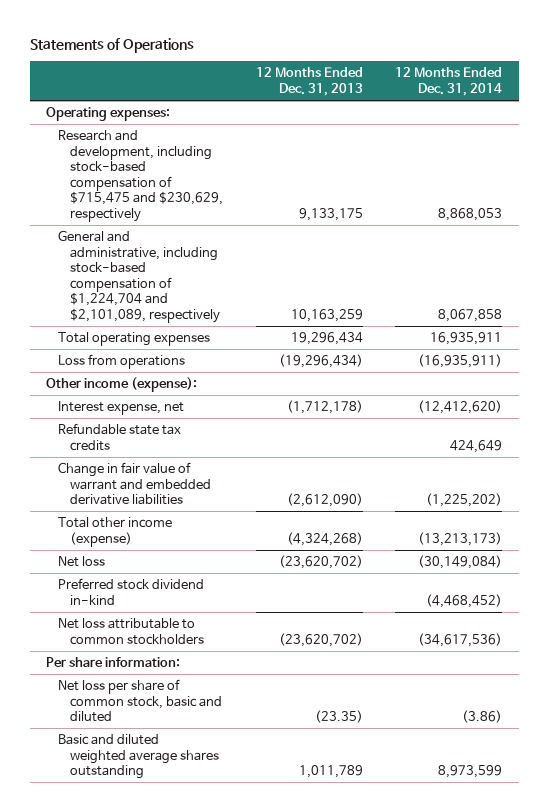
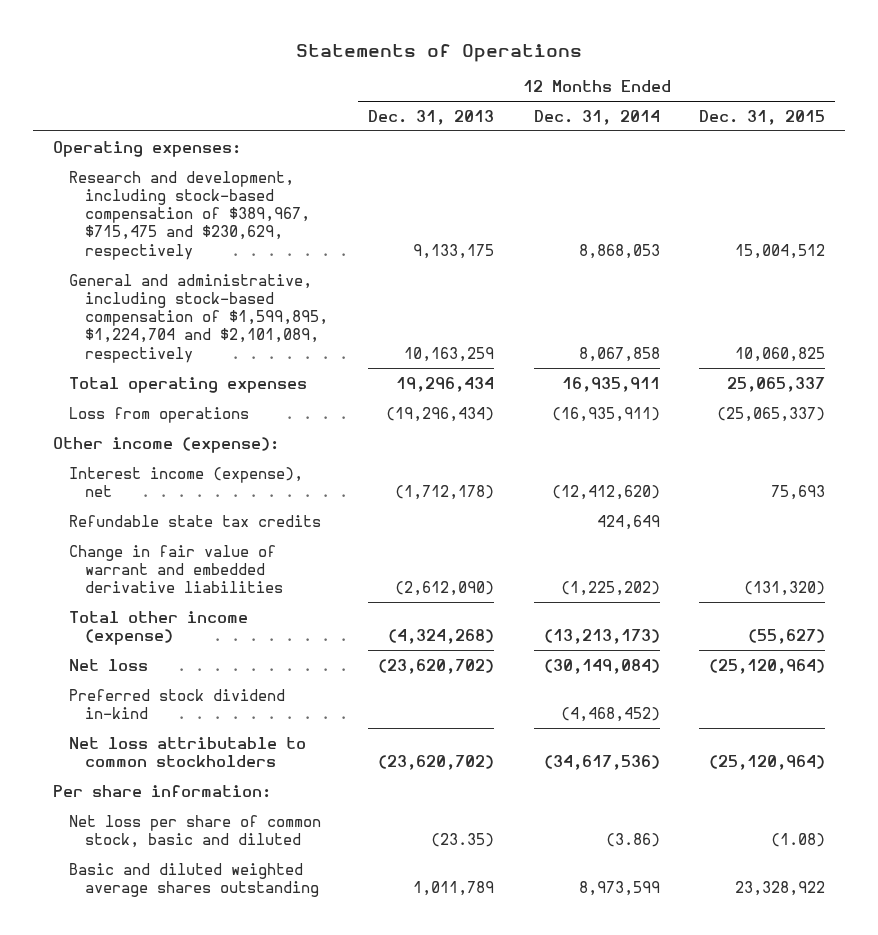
none -> [699,109,826,125] Dec. 31, 2015
[58,129,224,223] Research and development, including stock-based compensation of $715,475 and $230,629, respectively -> [69,170,311,260] Research and development, including stock-based compensation of $389,967, $715,475 and $230,629, respectively
[58,229,221,324] General and administrative, including stock-based compensation of $1,224,704 and $2,101,089, respectively -> [69,273,329,363] General and administrative, including stock-based compensation of $1,599,895, $1,224,704 and $2,101,089, respectively
[58,400,185,415] Interest expense, net -> [69,466,304,497] Interest income (expense), net

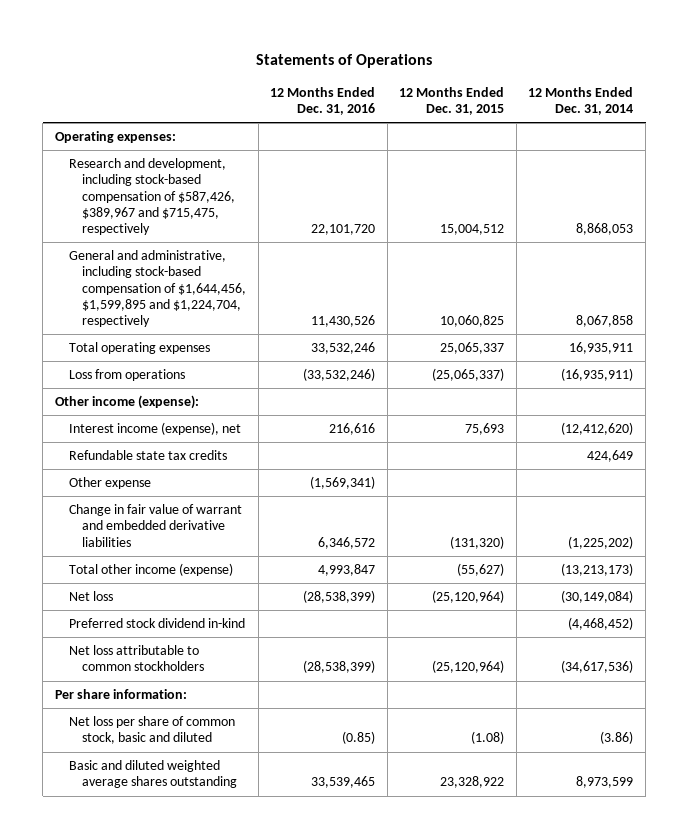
[367,109,494,125] Dec. 31, 2013 -> none
none -> [270,87,376,116] 12 Months Ended Dec. 31, 2016
[69,170,311,260] Research and development, including stock-based compensation of $389,967, $715,475 and $230,629, respectively -> [68,158,236,236] Research and development, including stock-based compensation of $587,426, $389,967 and $715,475, respectively
[69,273,329,363] General and administrative, including stock-based compensation of $1,599,895, $1,224,704 and $2,101,089, respectively -> [68,250,247,328] General and administrative, including stock-based compensation of $1,644,456, $1,599,895 and $1,224,704, respectively
none -> [68,477,151,490] Other expense

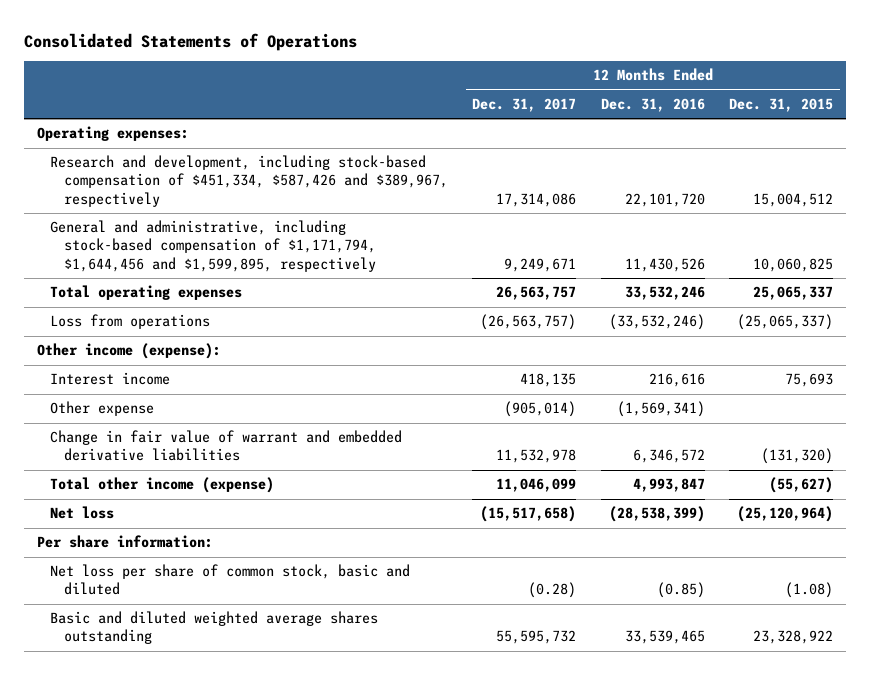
[256,53,433,68] Statements of Operations -> [24,32,358,51] Consolidated Statements of Operations
[528,87,634,116] 12 Months Ended Dec. 31, 2014 -> none
none -> [472,98,577,113] Dec. 31, 2017
[68,158,236,236] Research and development, including stock-based compensation of $587,426, $389,967 and $715,475, respectively -> [50,155,448,207] Research and development, including stock-based compensation of $451,334, $587,426 and $389,967, respectively
[68,250,247,328] General and administrative, including stock-based compensation of $1,644,456, $1,599,895 and $1,224,704, respectively -> [50,220,376,272] General and administrative, including stock-based compensation of $1,171,794, $1,644,456 and $1,599,895, respectively
[68,450,227,461] Refundable state tax credits -> none
[68,422,241,436] Interest income (expense), net -> [50,372,171,386] Interest income
[68,618,245,629] Preferred stock dividend in-kind -> none
[68,645,205,672] Net loss attributable to common stockholders -> none

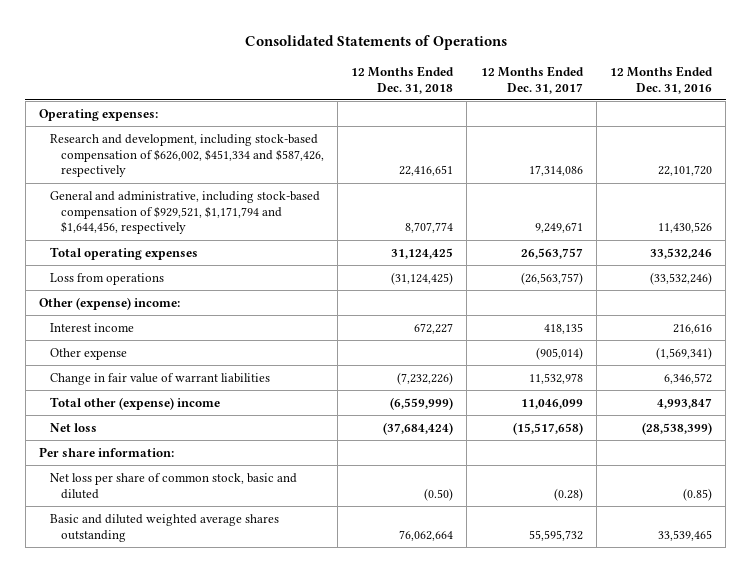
[729,98,834,113] Dec. 31, 2015 -> none
none -> [351,65,455,94] 12 Months Ended Dec. 31, 2018
[50,155,448,207] Research and development, including stock-based compensation of $451,334, $587,426 and $389,967, respectively -> [49,133,324,178] Research and development, including stock-based compensation of $626,002, $451,334 and $587,426, respectively
[50,220,376,272] General and administrative, including stock-based compensation of $1,171,794, $1,644,456 and $1,599,895, respectively -> [49,190,320,235] General and administrative, including stock-based compensation of $929,521, $1,171,794 and $1,644,456, respectively
[36,343,221,360] Other income (expense): -> [39,296,181,310] Other (expense) income:
[50,430,403,462] Change in fair value of warrant and embedded derivative liabilities -> [49,372,270,385] Change in fair value of warrant liabilities
[50,477,275,494] Total other income (expense) -> [49,396,220,410] Total other (expense) income

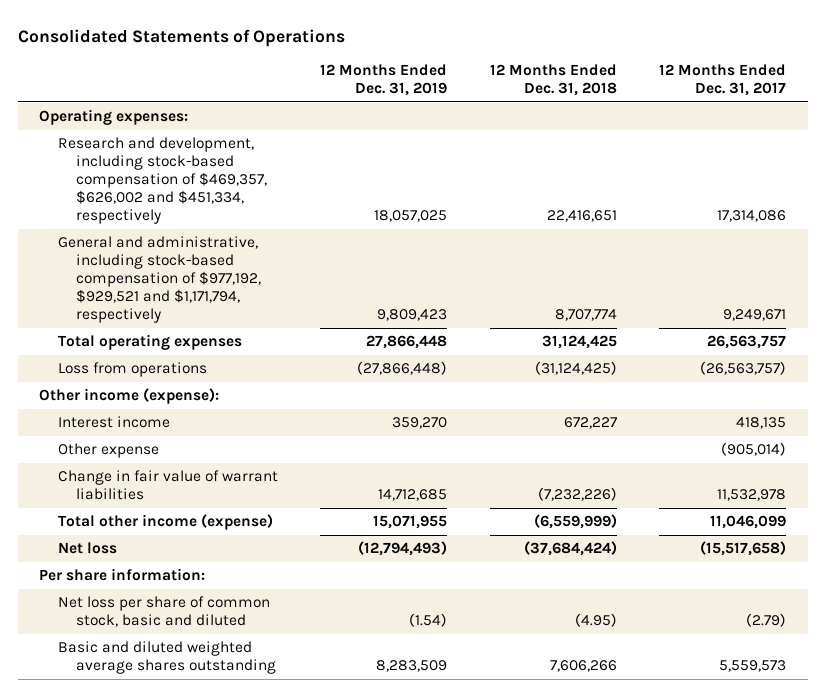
[610,65,714,94] 12 Months Ended Dec. 31, 2016 -> none
none -> [320,64,448,97] 12 Months Ended Dec. 31, 2019
[49,133,324,178] Research and development, including stock-based compensation of $626,002, $451,334 and $587,426, respectively -> [57,137,267,225] Research and development, including stock-based compensation of $469,357, $626,002 and $451,334, respectively
[49,190,320,235] General and administrative, including stock-based compensation of $929,521, $1,171,794 and $1,644,456, respectively -> [57,236,261,324] General and administrative, including stock-based compensation of $977,192, $929,521 and $1,171,794, respectively
[39,296,181,310] Other (expense) income: -> [39,388,220,405] Other income (expense):
[49,396,220,410] Total other (expense) income -> [57,514,273,531] Total other income (expense)
[424,487,454,501] (0.50) -> [574,613,617,628] (4.95)
[553,487,583,501] (0.28) -> [746,613,787,628] (2.79)
[399,529,454,541] 76,062,664 -> [549,660,617,673] 7,606,266
[528,529,583,541] 55,595,732 -> [719,660,787,673] 5,559,573

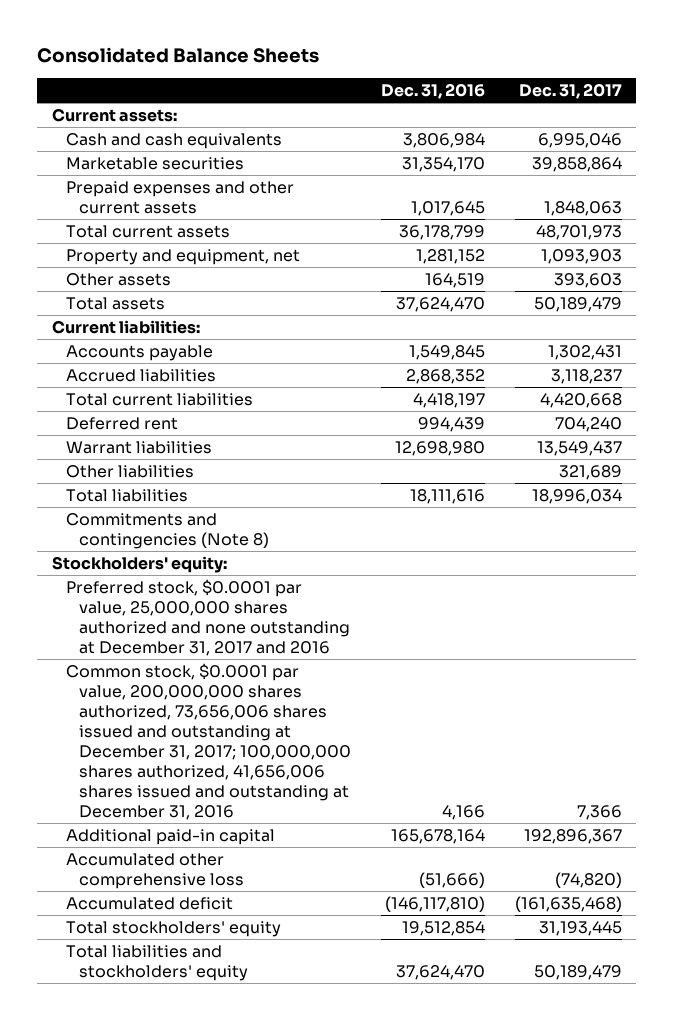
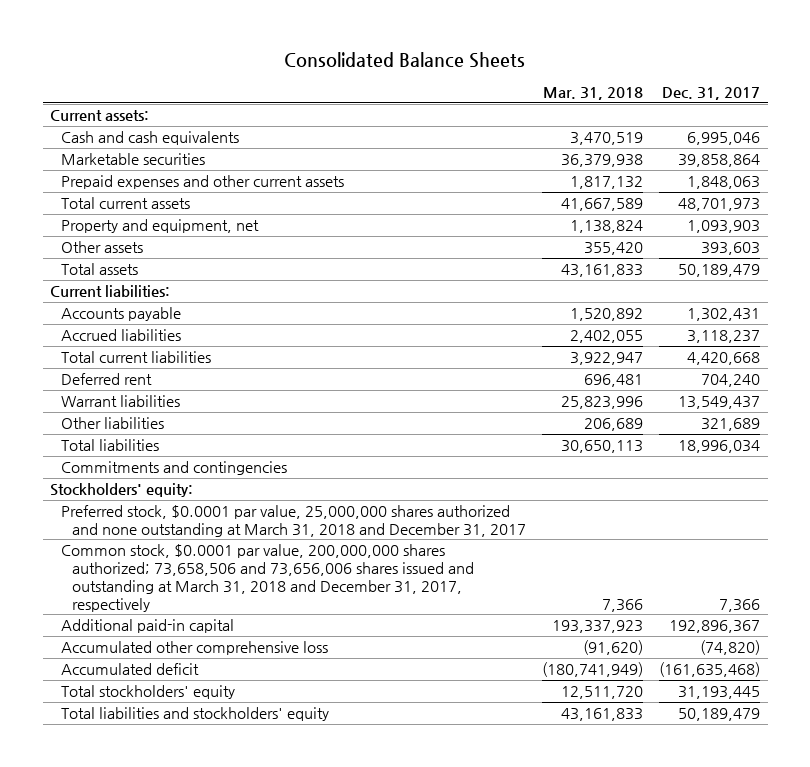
[380,82,485,99] Dec. 31, 2016 -> none
none -> [543,87,644,101] Mar. 31, 2018
[65,512,270,549] Commitments and contingencies (Note 8) -> [61,461,288,476] Commitments and contingencies
[65,578,351,657] Preferred stock, $0.0001 par value, 25,000,000 shares authorized and none outstanding at December 31, 2017 and 2016 -> [61,505,527,537] Preferred stock, $0.0001 par value, 25,000,000 shares authorized and none outstanding at March 31, 2018 and December 31, 2017
[65,662,352,821] Common stock, $0.0001 par value, 200,000,000 shares authorized, 73,656,006 shares issued and outstanding at December 31, 2017; 100,000,000 shares authorized, 41,656,006 shares issued and outstanding at December 31, 2016 -> [61,544,475,612] Common stock, $0.0001 par value, 200,000,000 shares authorized; 73,658,506 and 73,656,006 shares issued and outstanding at March 31, 2018 and December 31, 2017, respectively

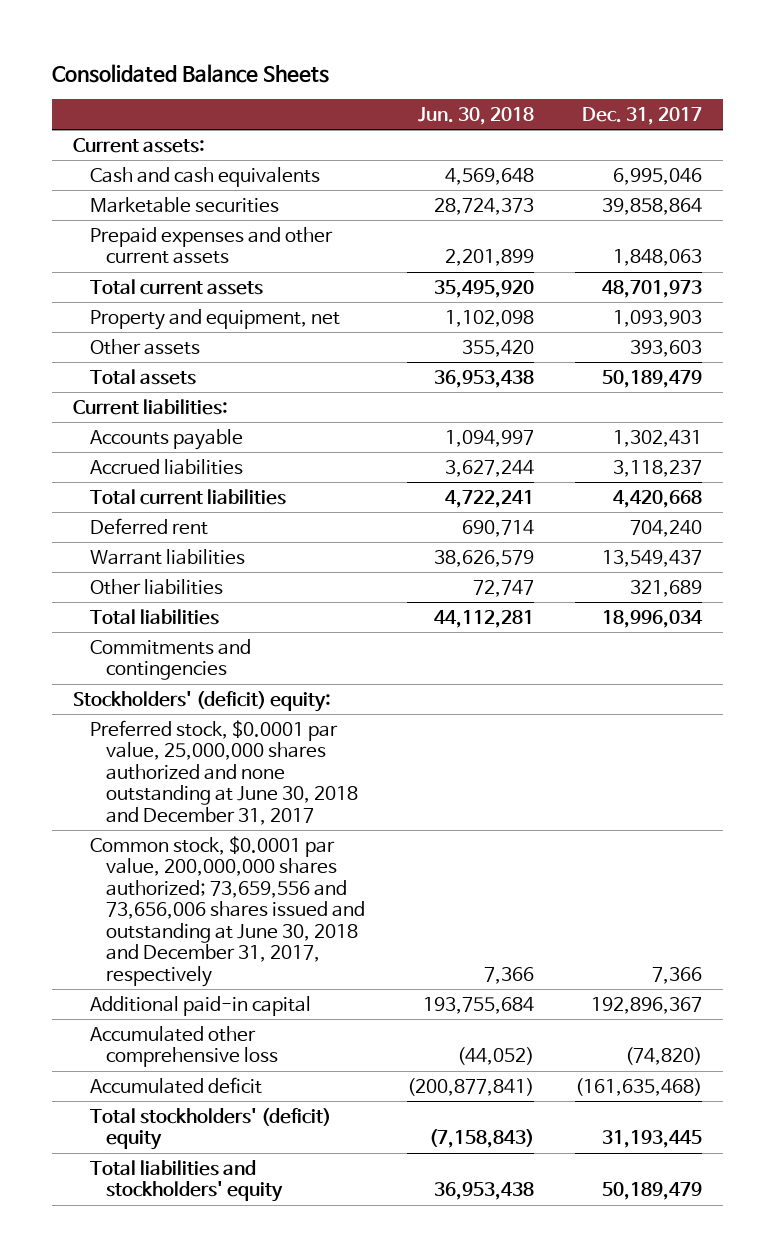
[543,87,644,101] Mar. 31, 2018 -> none
none -> [417,106,534,125] Jun. 30, 2018
[50,483,194,498] Stockholders' equity: -> [72,690,331,712] Stockholders' (deficit) equity:
[61,505,527,537] Preferred stock, $0.0001 par value, 25,000,000 shares authorized and none outstanding at March 31, 2018 and December 31, 2017 -> [89,719,359,825] Preferred stock, $0.0001 par value, 25,000,000 shares authorized and none outstanding at June 30, 2018 and December 31, 2017
[61,544,475,612] Common stock, $0.0001 par value, 200,000,000 shares authorized; 73,658,506 and 73,656,006 shares issued and outstanding at March 31, 2018 and December 31, 2017, respectively -> [89,835,366,987] Common stock, $0.0001 par value, 200,000,000 shares authorized; 73,659,556 and 73,656,006 shares issued and outstanding at June 30, 2018 and December 31, 2017, respectively
[61,685,236,700] Total stockholders' equity -> [89,1107,331,1151] Total stockholders' (deficit) equity

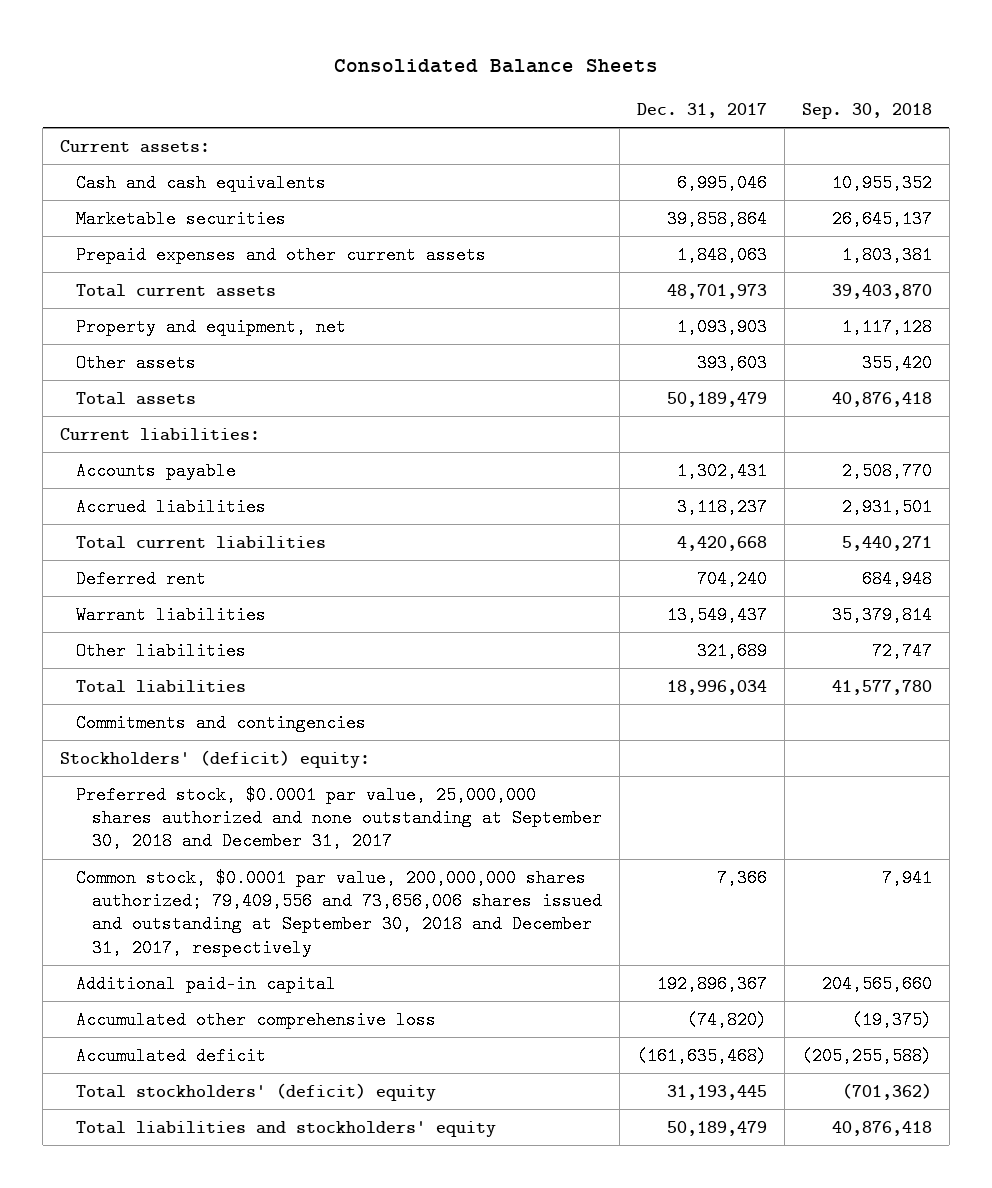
[417,106,534,125] Jun. 30, 2018 -> none
none -> [801,102,932,119] Sep. 30, 2018
[89,719,359,825] Preferred stock, $0.0001 par value, 25,000,000 shares authorized and none outstanding at June 30, 2018 and December 31, 2017 -> [76,785,603,851] Preferred stock, $0.0001 par value, 25,000,000 shares authorized and none outstanding at September 30, 2018 and December 31, 2017
[89,835,366,987] Common stock, $0.0001 par value, 200,000,000 shares authorized; 73,659,556 and 73,656,006 shares issued and outstanding at June 30, 2018 and December 31, 2017, respectively -> [76,868,603,957] Common stock, $0.0001 par value, 200,000,000 shares authorized; 79,409,556 and 73,656,006 shares issued and outstanding at September 30, 2018 and December 31, 2017, respectively

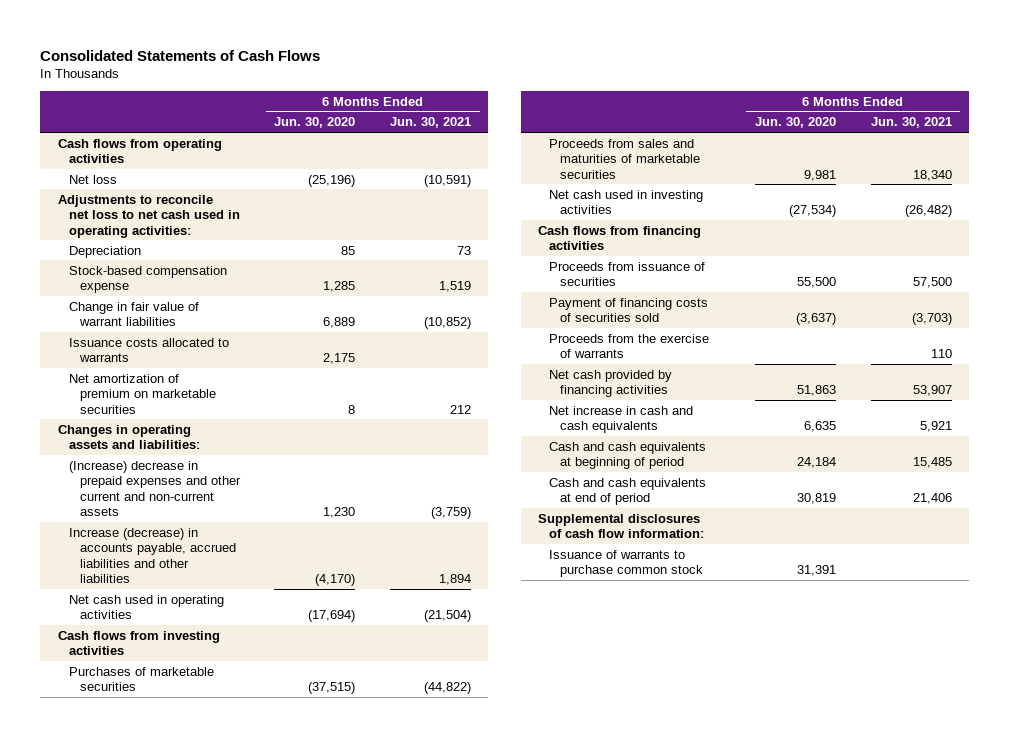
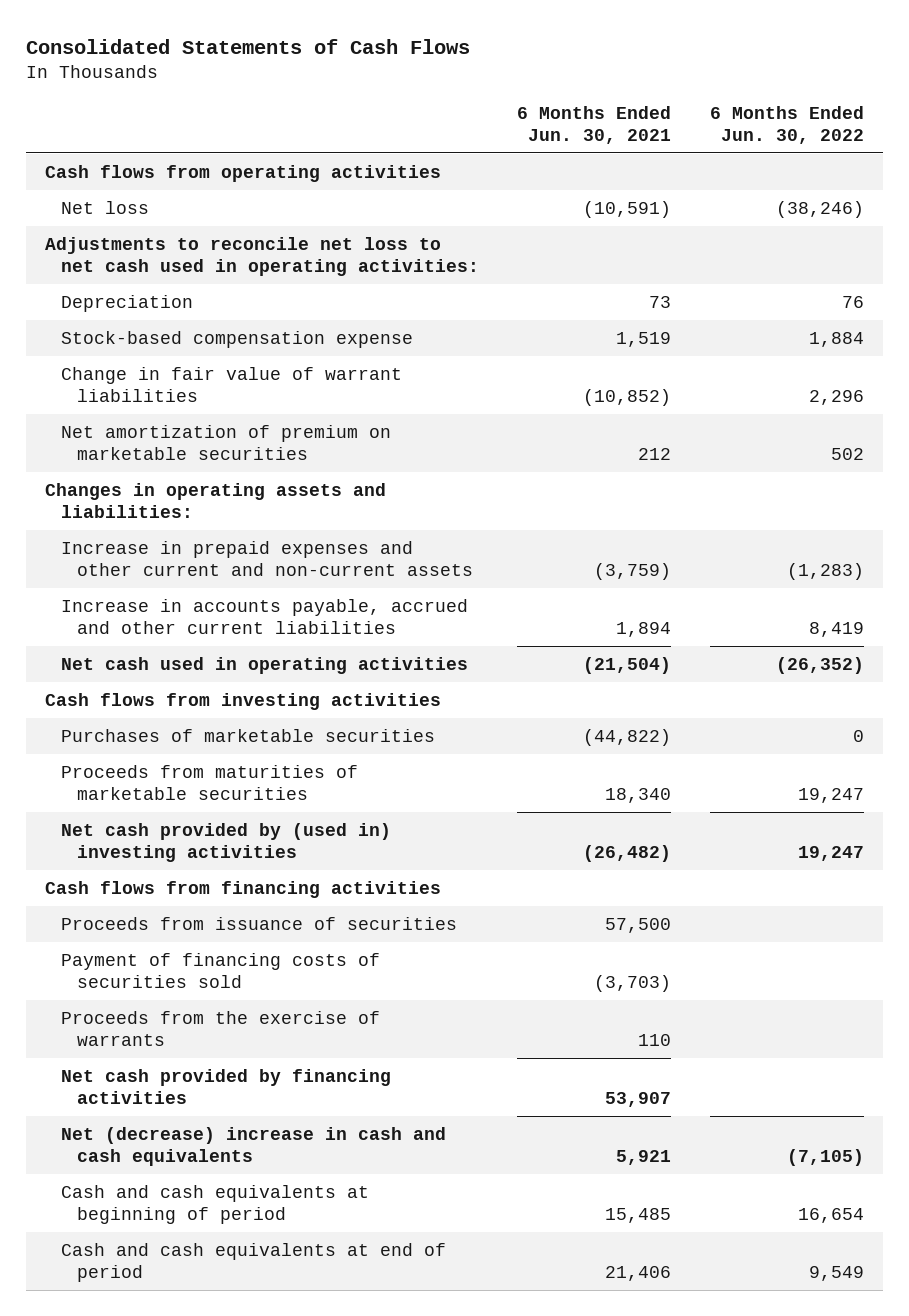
[274,117,356,129] Jun. 30, 2020 -> none
none -> [709,106,864,145] 6 Months Ended Jun. 30, 2022
[68,337,229,363] Issuance costs allocated to warrants -> none
[68,460,241,517] (Increase) decrease in prepaid expenses and other current and non-current assets -> [60,540,473,576] Increase in prepaid expenses and other current and non-current assets
[68,527,236,584] Increase (decrease) in accounts payable, accrued liabilities and other liabilities -> [60,598,468,634] Increase in accounts payable, accrued and other current liabilities
[549,138,701,179] Proceeds from sales and maturities of marketable securities -> [60,764,358,800] Proceeds from maturities of marketable securities
[549,189,704,215] Net cash used in investing activities -> [60,822,391,862] Net cash provided by (used in) investing activities
[549,405,694,434] Net increase in cash and cash equivalents -> [60,1126,446,1166] Net (decrease) increase in cash and cash equivalents
[538,513,705,539] Supplemental disclosures of cash flow information: -> none
[549,549,704,578] Issuance of warrants to purchase common stock -> none

